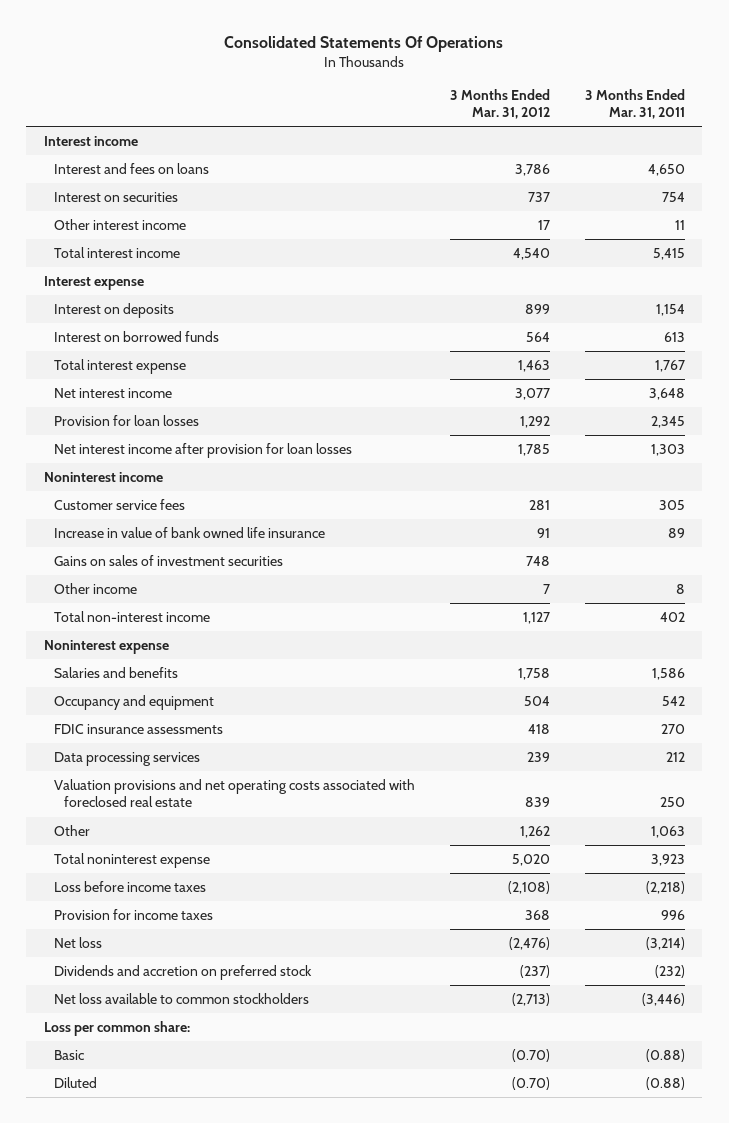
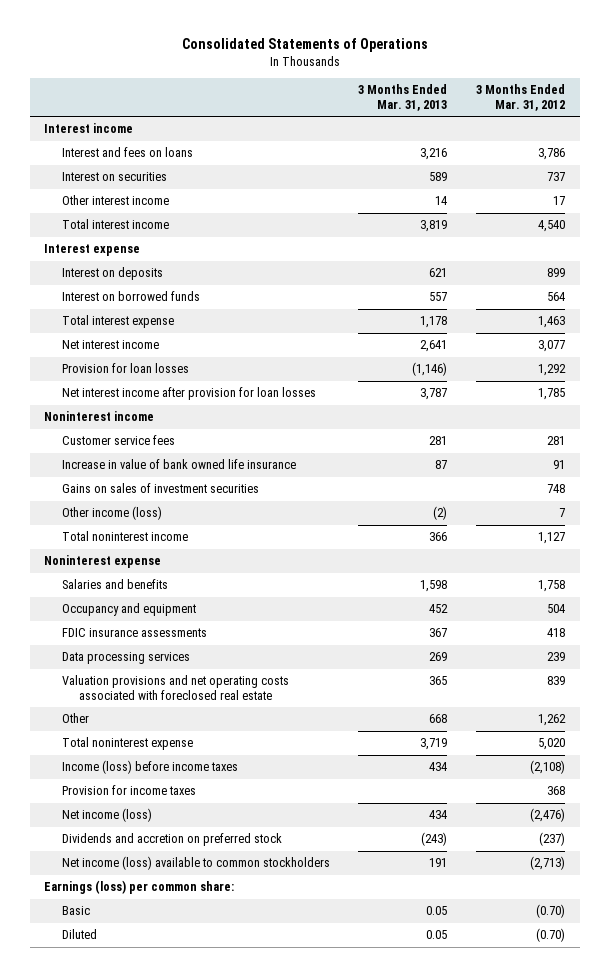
[224,36,504,53] Consolidated Statements Of Operations -> [181,37,428,52] Consolidated Statements of Operations
[584,88,685,120] 3 Months Ended Mar. 31, 2011 -> none
none -> [358,84,448,111] 3 Months Ended Mar. 31, 2013
[54,582,138,594] Other income -> [61,506,162,521] Other income (loss)
[54,610,211,622] Total non-interest income -> [61,531,188,542] Total noninterest income
[54,880,207,892] Loss before income taxes -> [61,760,238,775] Income (loss) before income taxes
[54,936,103,948] Net loss -> [61,808,152,823] Net income (loss)
[54,992,310,1004] Net loss available to common stockholders -> [61,856,330,871] Net income (loss) available to common stockholders
[43,1020,190,1036] Loss per common share: -> [44,880,235,895] Earnings (loss) per common share:

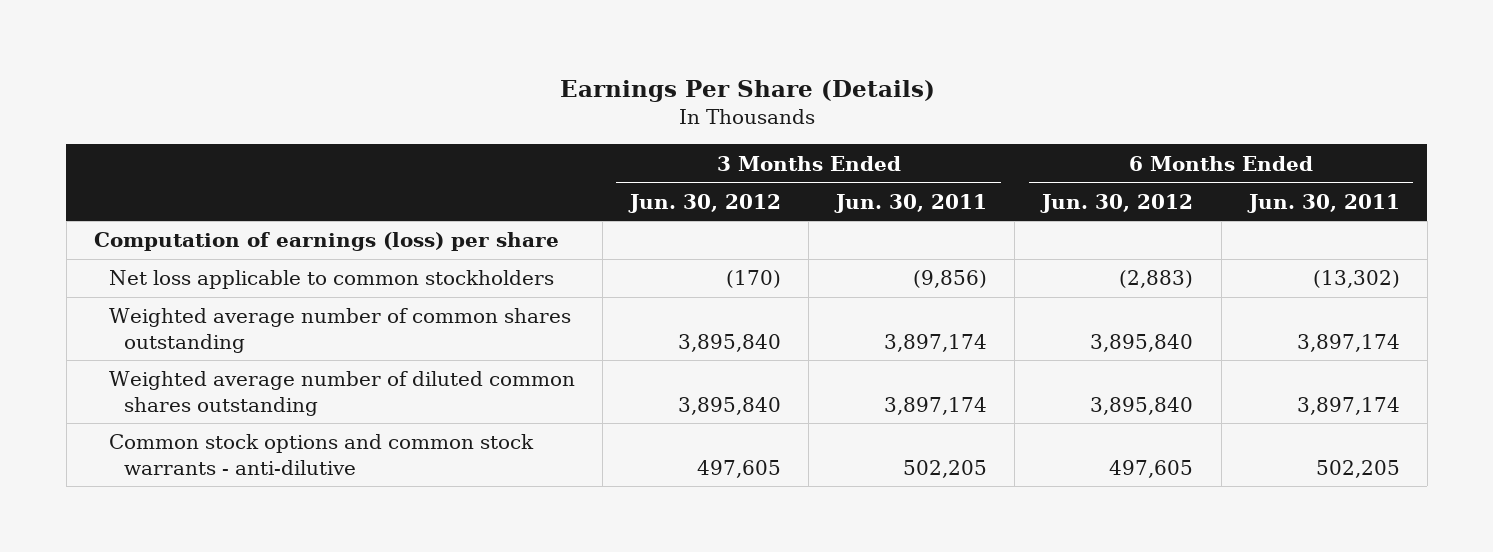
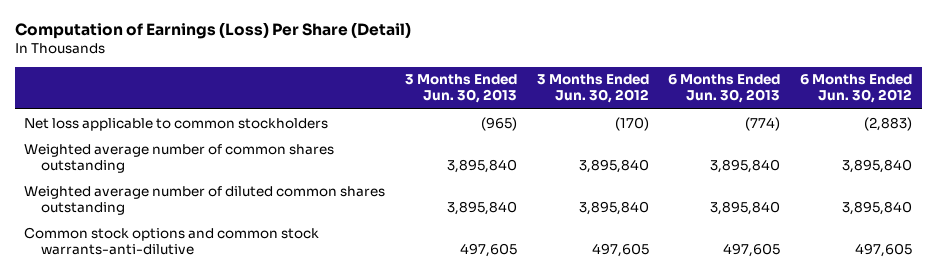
[559,80,935,103] Earnings Per Share (Details) -> [14,22,411,40] Computation of Earnings (Loss) Per Share (Detail)
[834,193,988,213] Jun. 30, 2011 -> none
[1246,193,1400,213] Jun. 30, 2011 -> none
none -> [405,74,518,104] 3 Months Ended Jun. 30, 2013
none -> [668,74,781,104] 6 Months Ended Jun. 30, 2013
[93,232,559,252] Computation of earnings (loss) per share -> none
[108,434,534,475] Common stock options and common stock warrants - anti-dilutive -> [24,226,320,255] Common stock options and common stock warrants-anti-dilutive

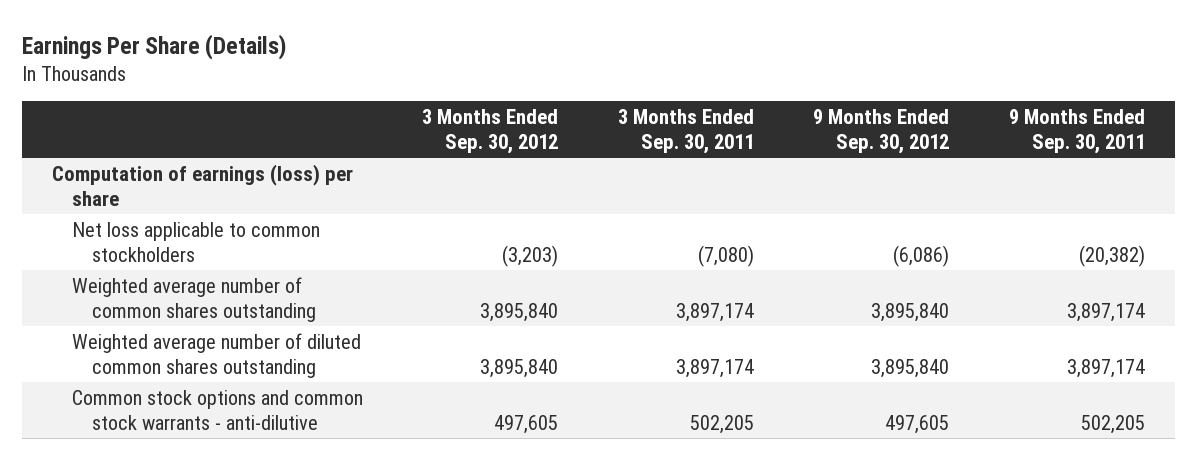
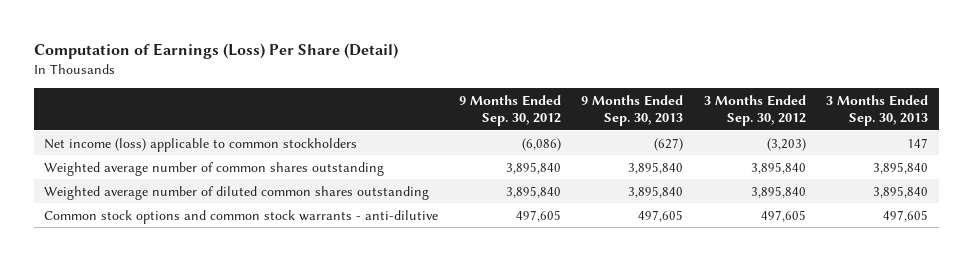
[22,33,287,60] Earnings Per Share (Details) -> [33,43,398,60] Computation of Earnings (Loss) Per Share (Detail)
[617,108,754,155] 3 Months Ended Sep. 30, 2011 -> none
[1008,108,1145,155] 9 Months Ended Sep. 30, 2011 -> none
none -> [581,95,684,127] 9 Months Ended Sep. 30, 2013
none -> [826,95,929,127] 3 Months Ended Sep. 30, 2013
[51,163,353,206] Computation of earnings (loss) per share -> none
[71,221,320,262] Net loss applicable to common stockholders -> [43,137,357,152] Net income (loss) applicable to common stockholders

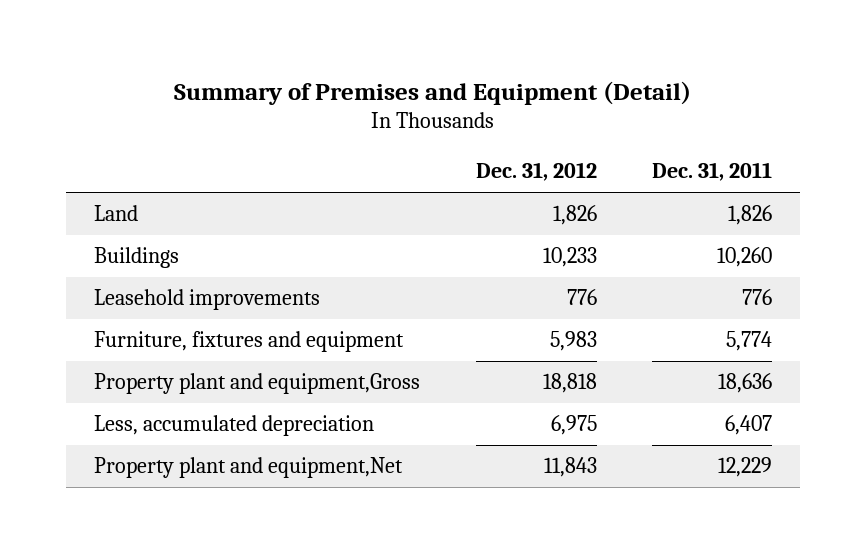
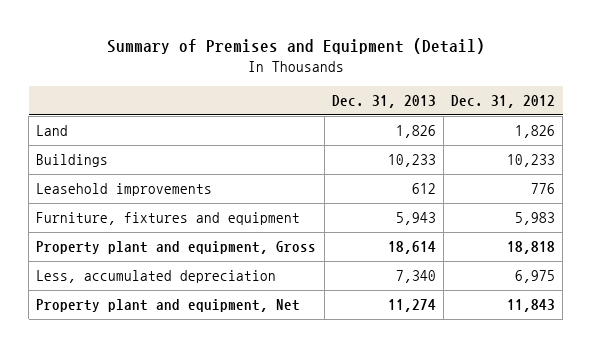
[651,162,772,182] Dec. 31, 2011 -> none
none -> [331,95,436,109] Dec. 31, 2013
[94,373,421,395] Property plant and equipment,Gross -> [36,241,317,255] Property plant and equipment, Gross
[94,457,404,479] Property plant and equipment,Net -> [36,299,301,313] Property plant and equipment, Net

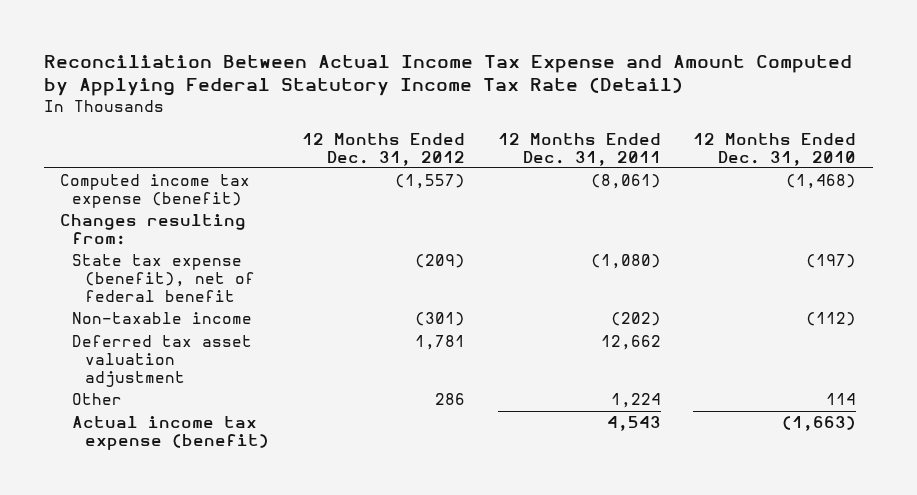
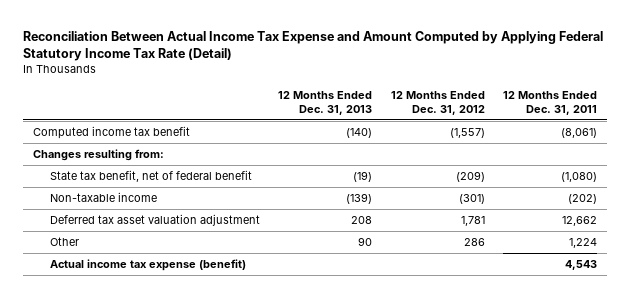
[693,132,857,166] 12 Months Ended Dec. 31, 2010 -> none
none -> [278,90,373,115] 12 Months Ended Dec. 31, 2013
[60,174,251,208] Computed income tax expense (benefit) -> [32,126,190,140] Computed income tax benefit
[72,254,255,302] State tax expense (benefit), net of federal benefit -> [49,170,252,183] State tax benefit, net of federal benefit

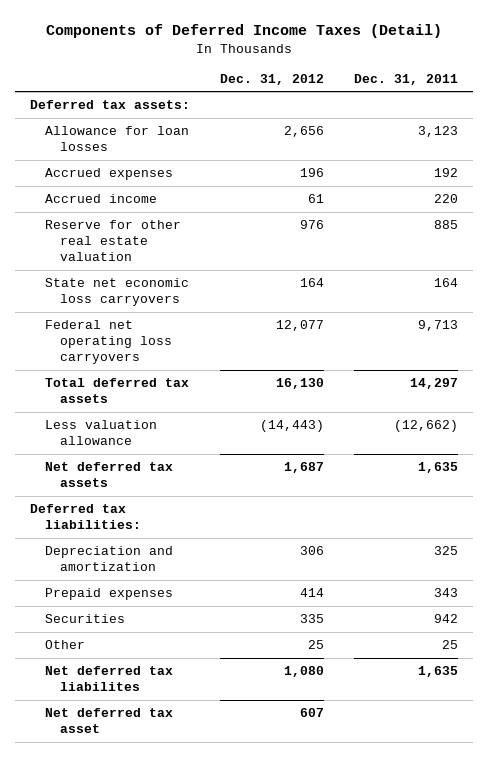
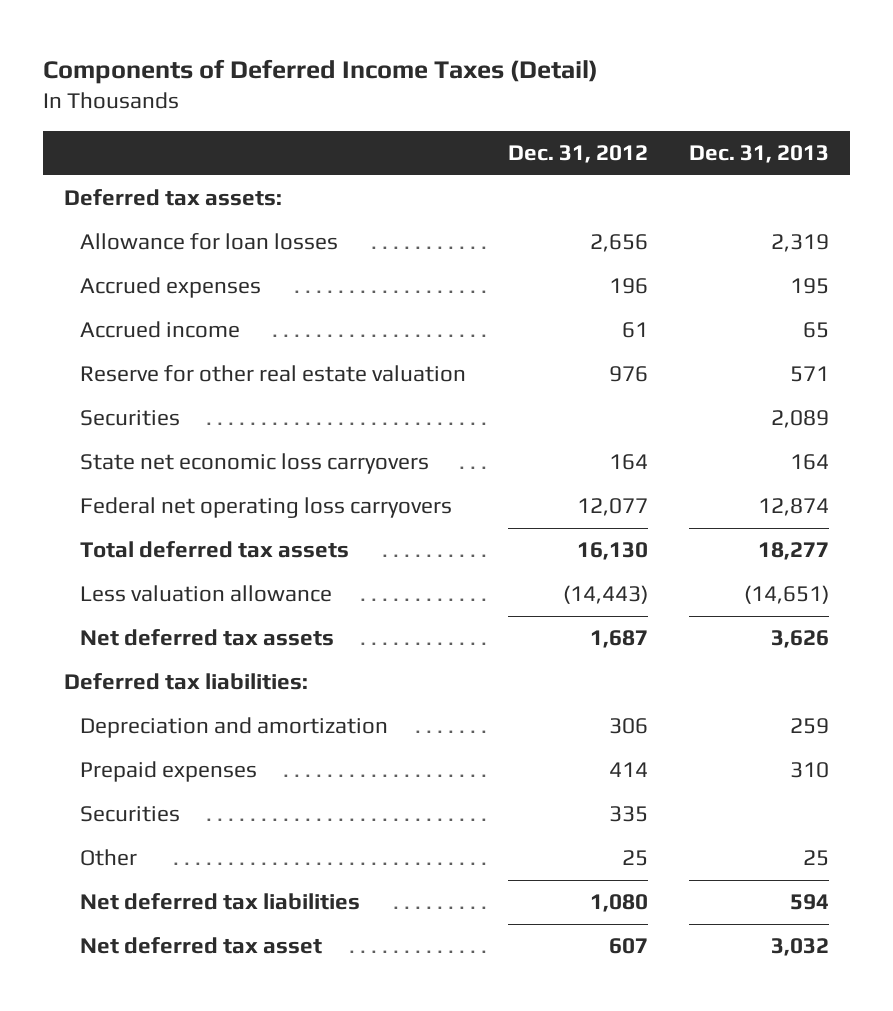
[353,73,458,85] Dec. 31, 2011 -> none
none -> [689,144,830,163] Dec. 31, 2013
none -> [80,410,181,427] Securities
[44,666,173,692] Net deferred tax liabilites -> [80,893,361,911] Net deferred tax liabilities

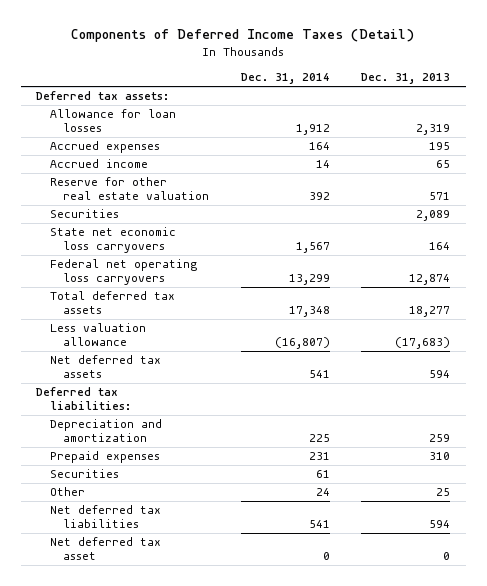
[507,144,648,163] Dec. 31, 2012 -> none
none -> [240,73,330,85] Dec. 31, 2014
[744,585,830,605] (14,651) -> [395,337,451,350] (17,683)
[771,630,830,649] 3,626 -> [429,370,451,379] 594
[771,938,830,957] 3,032 -> [443,552,451,561] 0

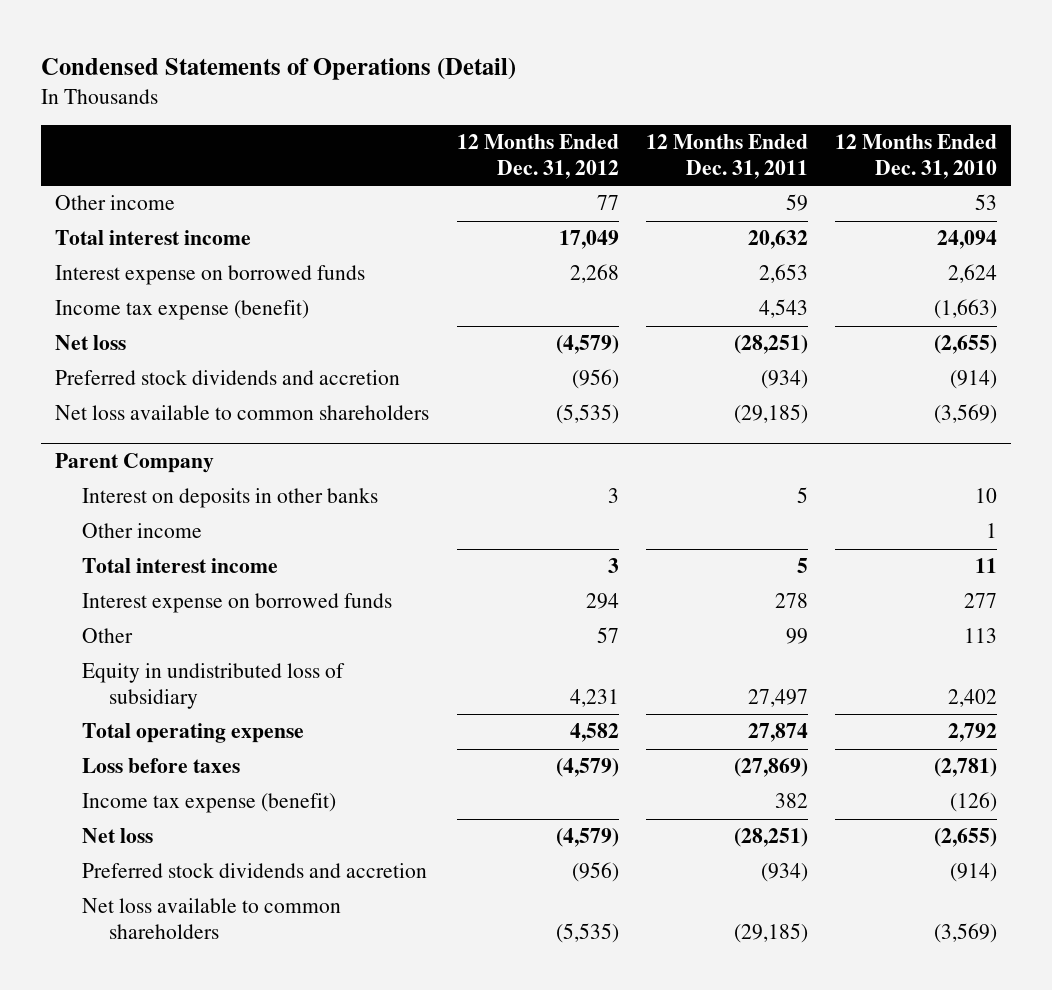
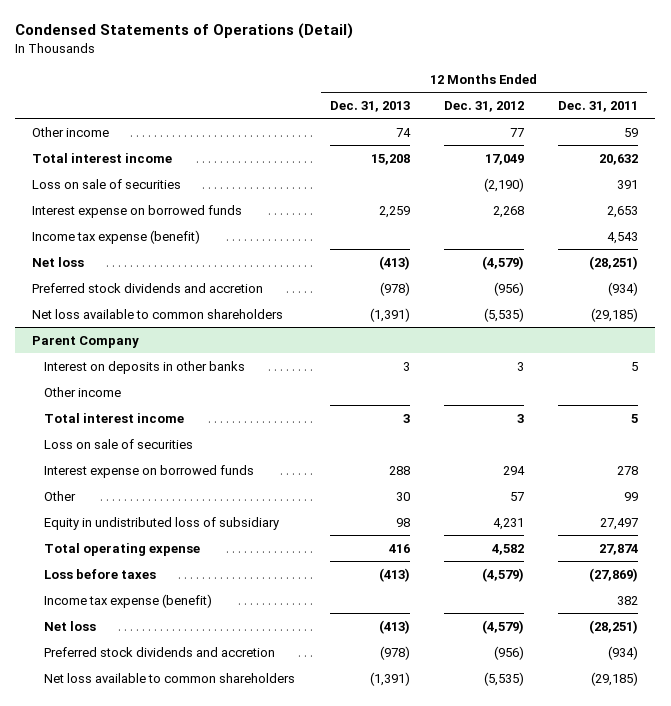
[835,134,998,179] 12 Months Ended Dec. 31, 2010 -> none
none -> [329,100,410,112] Dec. 31, 2013
none -> [32,178,182,189] Loss on sale of securities
none -> [44,438,194,449] Loss on sale of securities

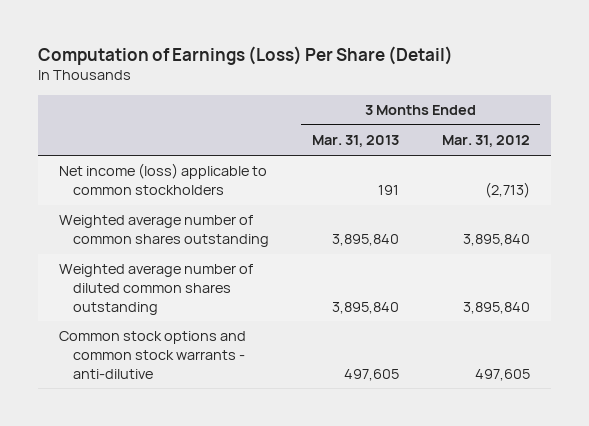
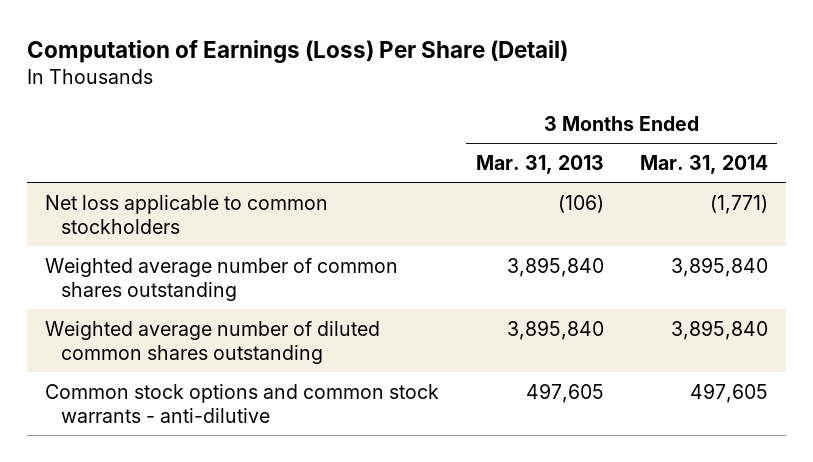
[441,135,530,148] Mar. 31, 2012 -> none
none -> [639,154,768,174] Mar. 31, 2014
[59,163,268,195] Net income (loss) applicable to common stockholders -> [45,194,329,234] Net loss applicable to common stockholders
[378,184,400,195] 191 -> [557,194,604,213] (106)

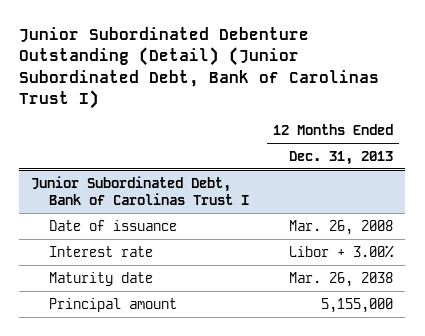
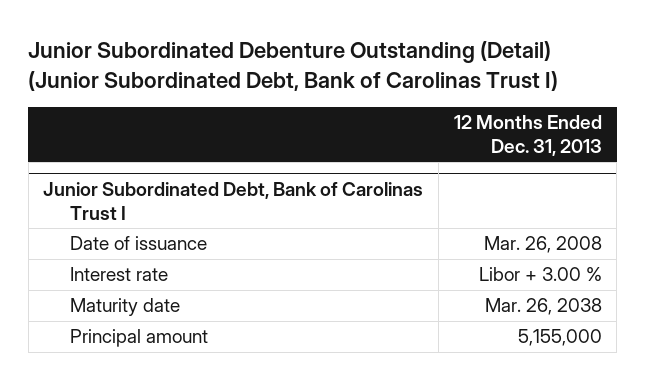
[289,244,395,258] Libor + 3.00% -> [478,267,602,282] Libor + 3.00 %

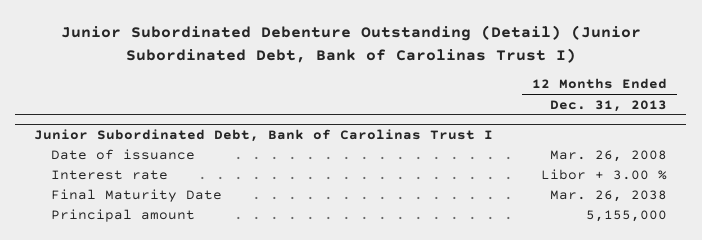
[70,298,181,317] Maturity date -> [50,189,222,203] Final Maturity Date

